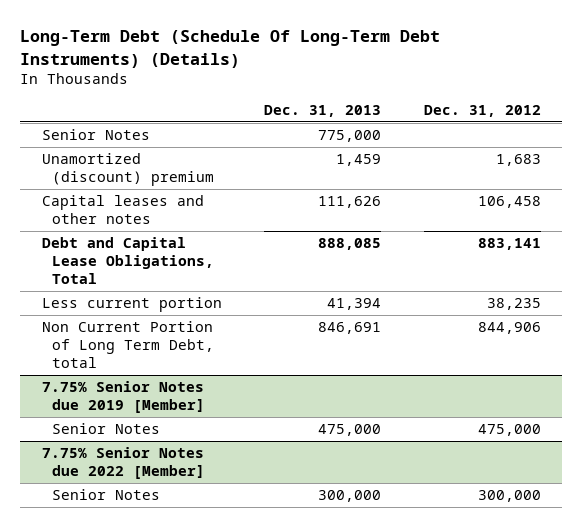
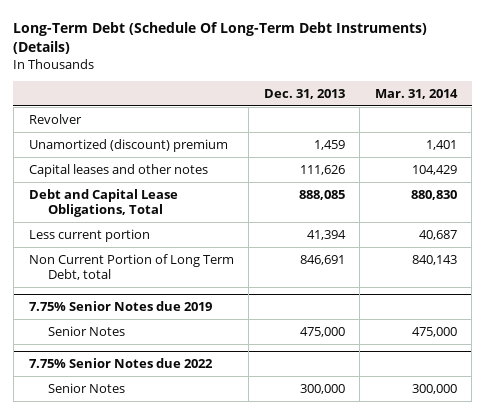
[424,105,542,118] Dec. 31, 2012 -> none
none -> [374,88,458,99] Mar. 31, 2014
[41,129,150,141] Senior Notes -> none
none -> [28,113,82,124] Revolver
[41,381,205,414] 7.75% Senior Notes due 2019 [Member] -> [28,301,212,312] 7.75% Senior Notes due 2019
[41,447,205,480] 7.75% Senior Notes due 2022 [Member] -> [28,358,213,369] 7.75% Senior Notes due 2022

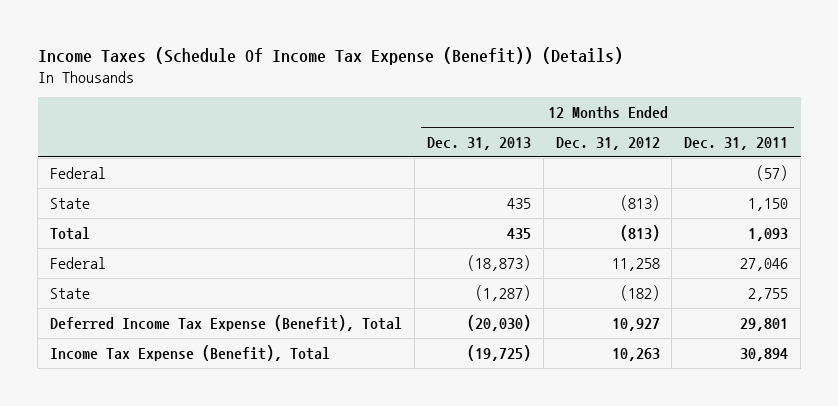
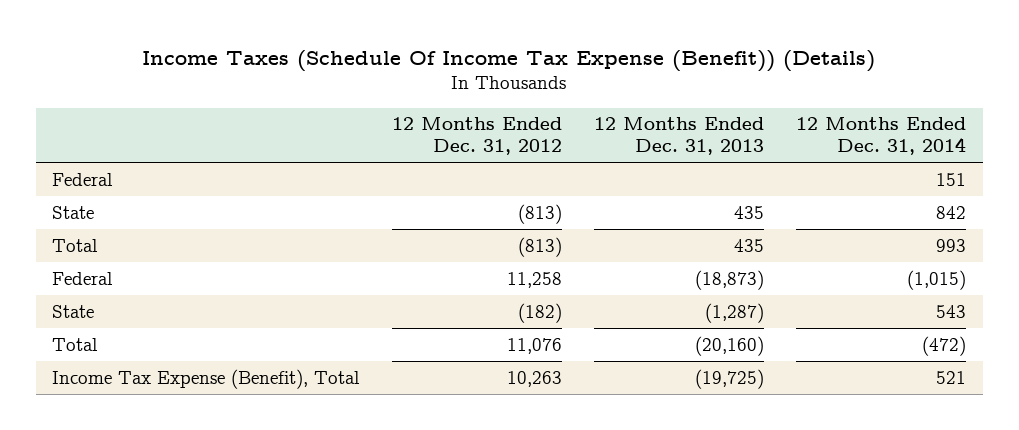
[684,136,789,150] Dec. 31, 2011 -> none
none -> [796,117,967,156] 12 Months Ended Dec. 31, 2014
[49,314,402,331] Deferred Income Tax Expense (Benefit), Total -> none
none -> [52,337,99,351] Total

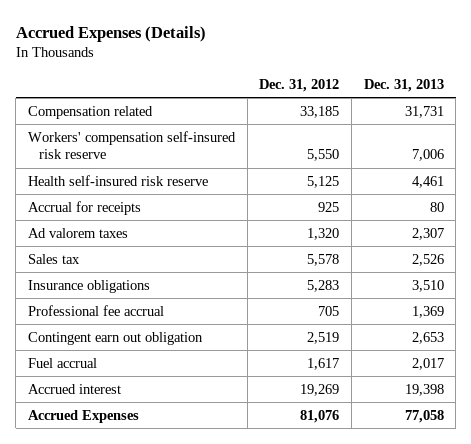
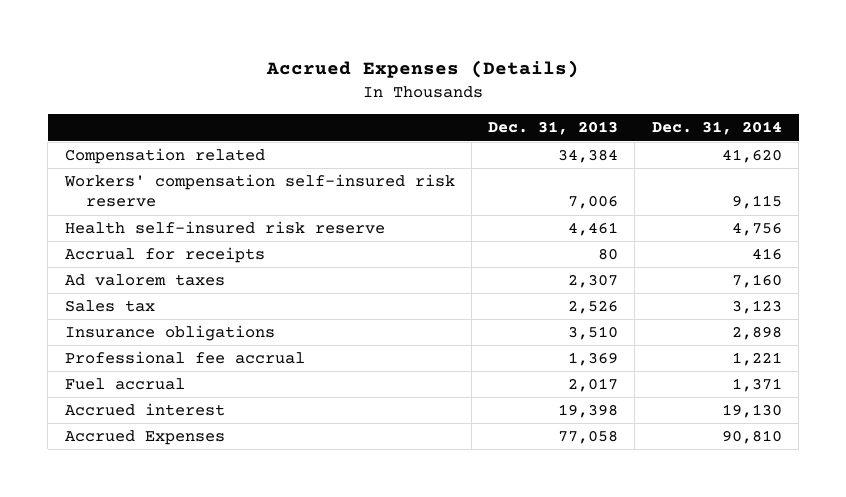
[259,78,340,92] Dec. 31, 2012 -> none
none -> [651,121,782,136] Dec. 31, 2014
[404,105,444,118] 31,731 -> [558,149,619,164] 34,384
[27,331,203,345] Contingent earn out obligation -> none

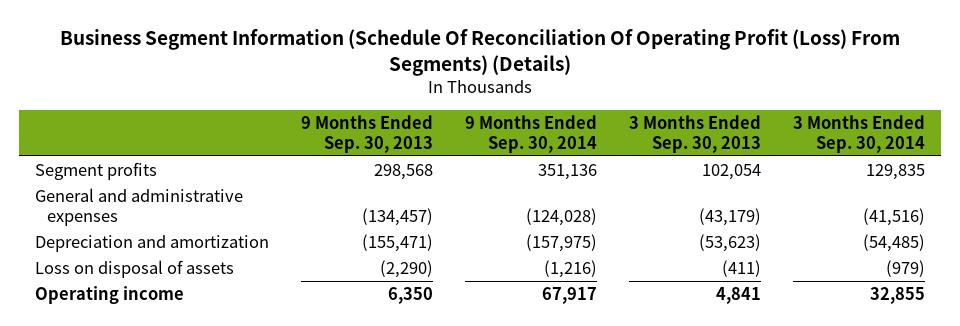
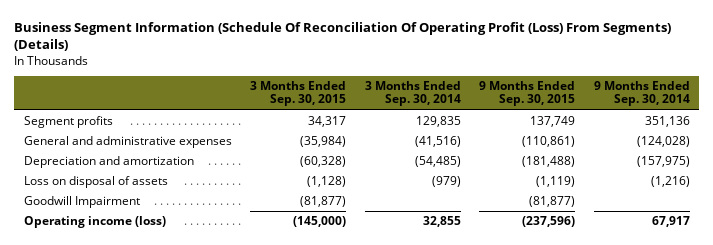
[301,114,434,153] 9 Months Ended Sep. 30, 2013 -> none
[628,114,761,153] 3 Months Ended Sep. 30, 2013 -> none
none -> [250,81,347,107] 3 Months Ended Sep. 30, 2015
none -> [479,81,576,107] 9 Months Ended Sep. 30, 2015
none -> [23,196,140,209] Goodwill Impairment
[35,285,185,304] Operating income -> [23,216,166,229] Operating income (loss)

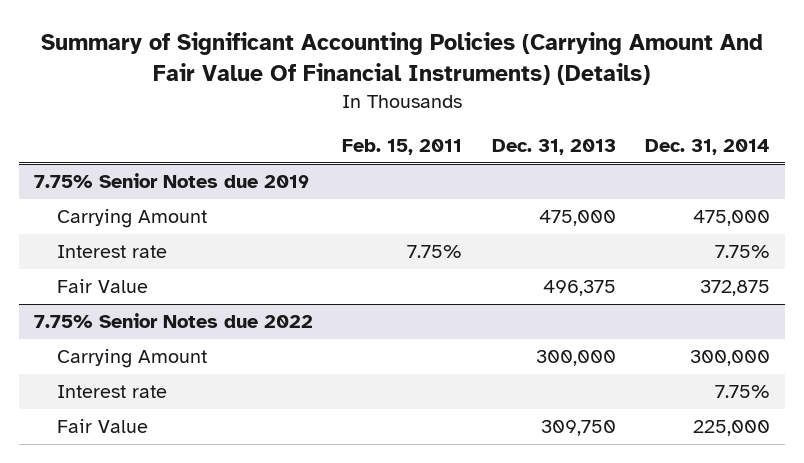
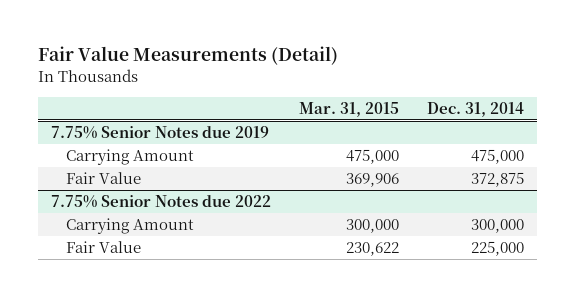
[41,32,764,86] Summary of Significant Accounting Policies (Carrying Amount And Fair Value Of Financial Instruments) (Details) -> [37,46,338,66] Fair Value Measurements (Detail)
[342,139,463,156] Feb. 15, 2011 -> none
[491,139,616,156] Dec. 31, 2013 -> none
none -> [299,101,400,117] Mar. 31, 2015
[56,245,167,259] Interest rate -> none
[56,385,167,399] Interest rate -> none

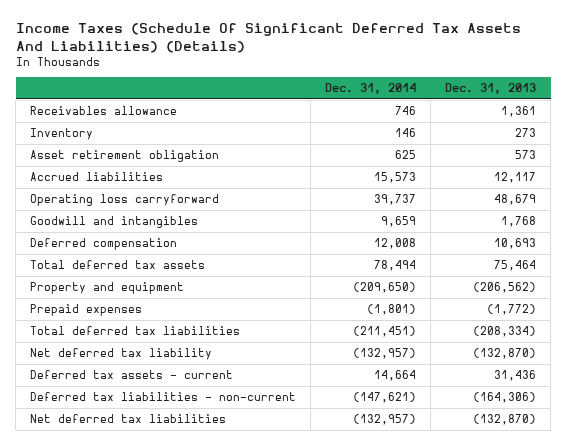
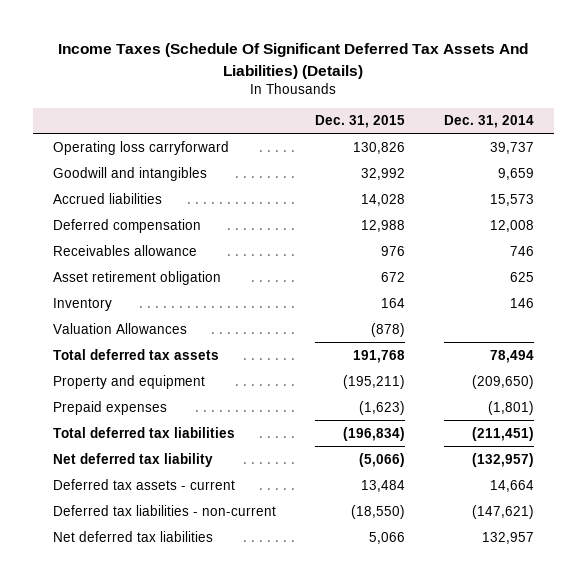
[445,83,537,95] Dec. 31, 2013 -> none
none -> [314,115,405,129] Dec. 31, 2015
[30,172,164,182] Accrued liabilities -> [52,192,162,204] Accrued liabilities
[30,106,178,116] Receivables allowance -> [52,244,197,256] Receivables allowance
[30,150,220,163] Asset retirement obligation -> [52,270,221,285] Asset retirement obligation
[30,128,94,141] Inventory -> [52,297,112,311] Inventory
none -> [52,322,187,334] Valuation Allowances
[353,414,417,426] (132,957) -> [481,531,534,544] 132,957

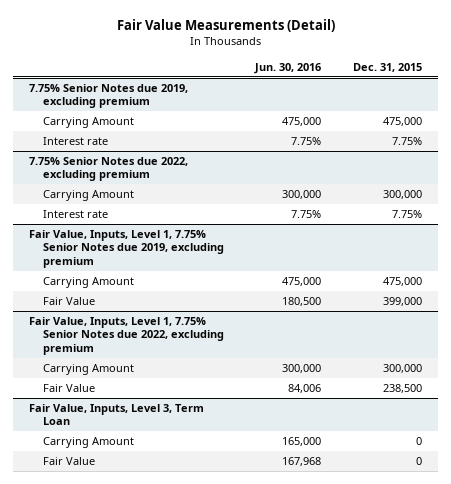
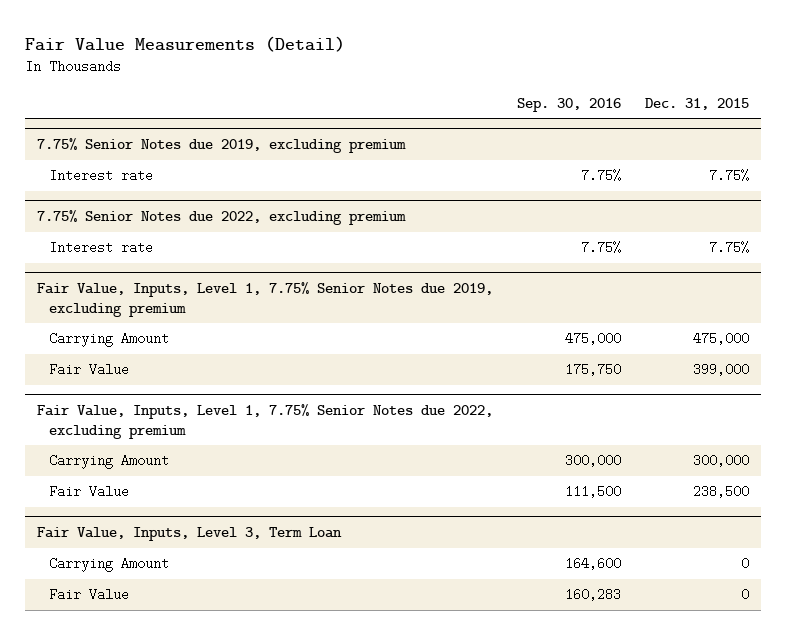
[254,62,322,74] Jun. 30, 2016 -> none
none -> [517,97,622,112] Sep. 30, 2016
[42,116,134,128] Carrying Amount -> none
[42,189,134,201] Carrying Amount -> none

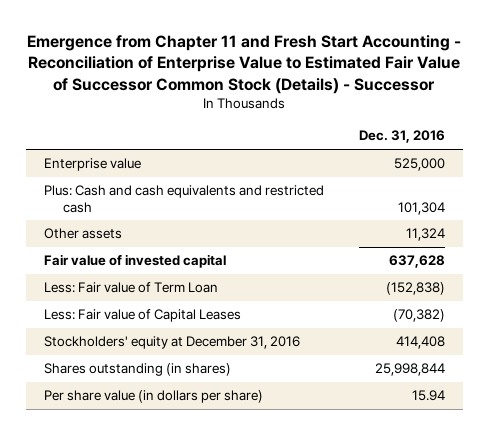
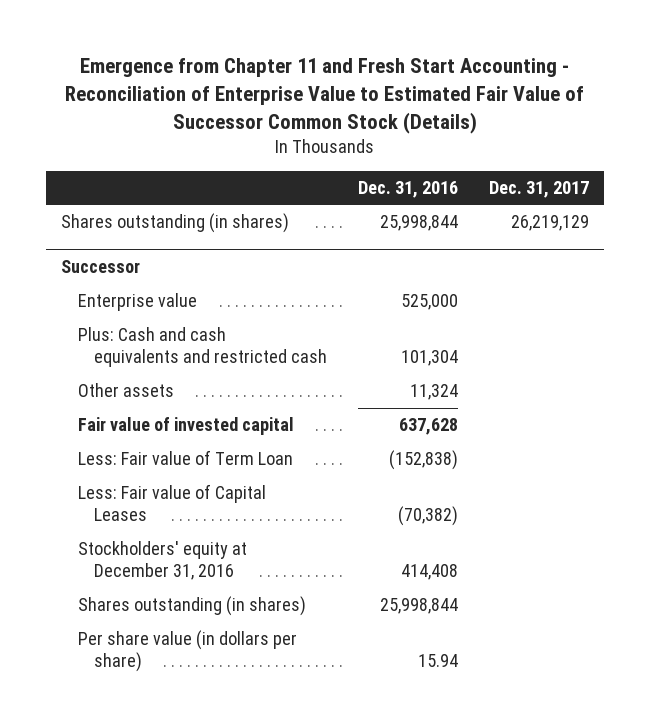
[27,35,462,94] Emergence from Chapter 11 and Fresh Start Accounting - Reconciliation of Enterprise Value to Estimated Fair Value of Successor Common Stock (Details) - Successor -> [64,58,584,134] Emergence from Chapter 11 and Fresh Start Accounting - Reconciliation of Enterprise Value to Estimated Fair Value of Successor Common Stock (Details)
none -> [488,180,589,198] Dec. 31, 2017
none -> [61,213,290,234] Shares outstanding (in shares)
none -> [61,260,141,274] Successor

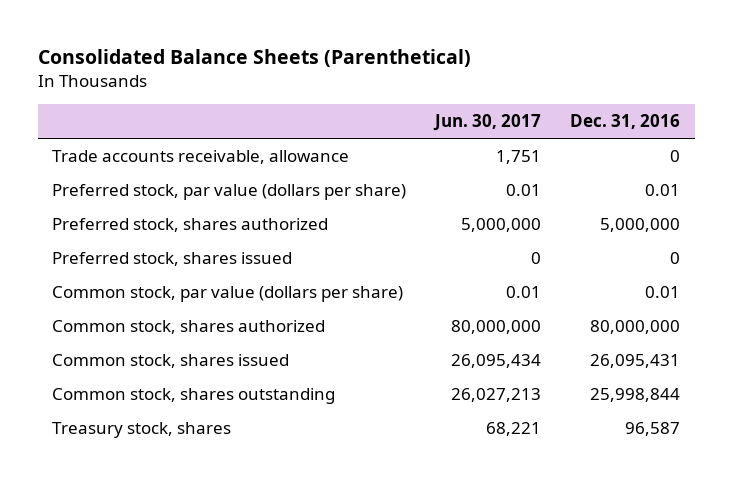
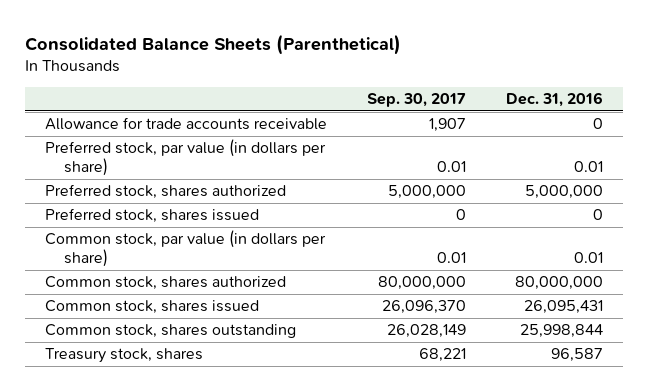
[433,114,542,132] Jun. 30, 2017 -> none
none -> [367,93,467,108] Sep. 30, 2017
[52,150,350,165] Trade accounts receivable, allowance -> [45,117,328,131] Allowance for trade accounts receivable
[52,184,407,201] Preferred stock, par value (dollars per share) -> [45,139,327,177] Preferred stock, par value (in dollars per share)
[52,286,404,303] Common stock, par value (dollars per share) -> [45,230,327,268] Common stock, par value (in dollars per share)

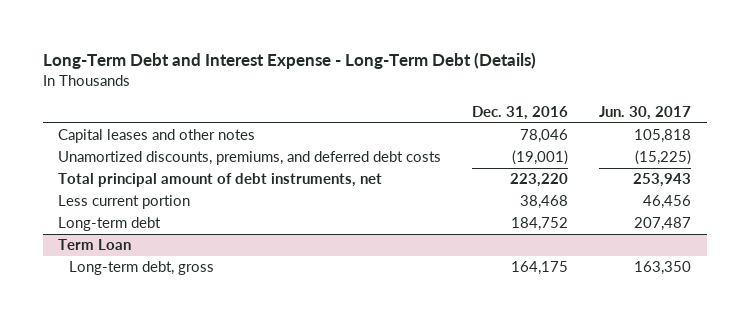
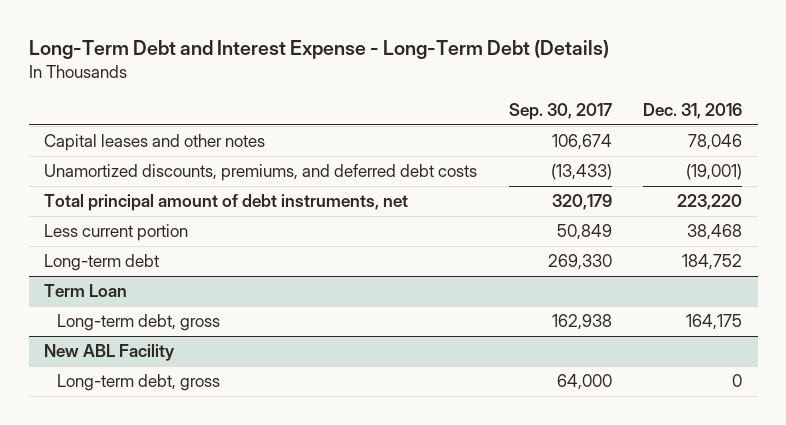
[599,106,692,121] Jun. 30, 2017 -> none
none -> [508,103,612,121] Sep. 30, 2017
none -> [44,343,176,361] New ABL Facility
none -> [57,373,221,391] Long-term debt, gross

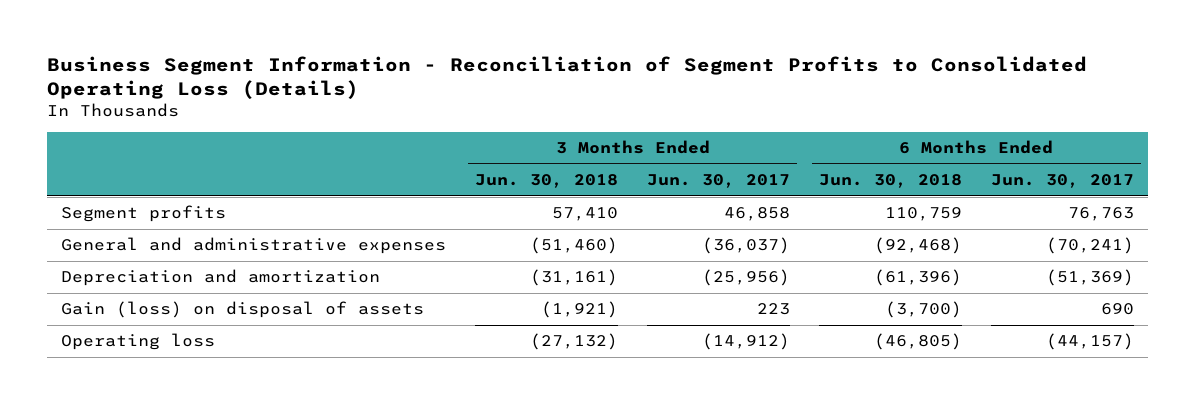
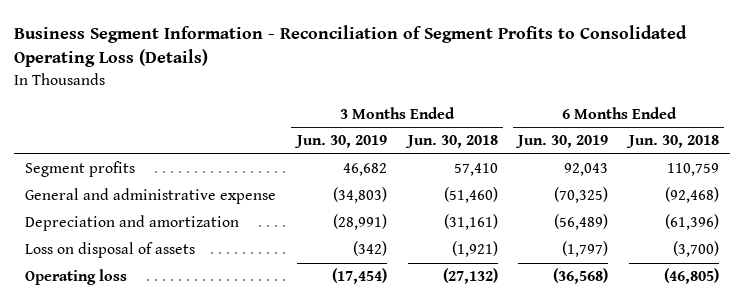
[646,174,790,189] Jun. 30, 2017 -> none
[990,174,1134,189] Jun. 30, 2017 -> none
none -> [293,135,387,149] Jun. 30, 2019
none -> [515,135,609,149] Jun. 30, 2019
[61,237,447,255] General and administrative expenses -> [24,188,276,205] General and administrative expense
[61,301,425,319] Gain (loss) on disposal of assets -> [24,242,195,259] Loss on disposal of assets

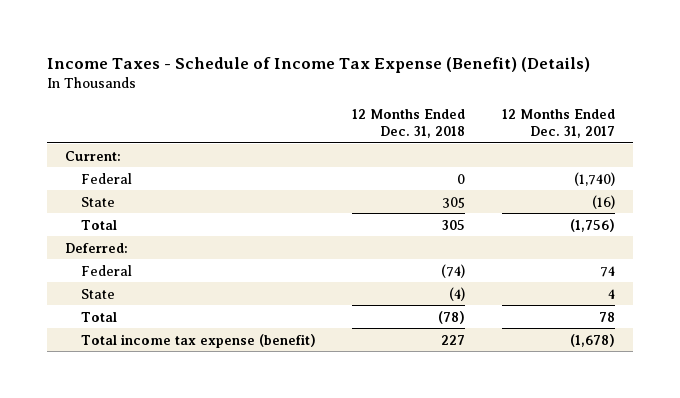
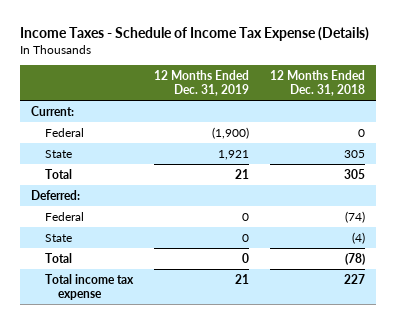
[47,57,591,74] Income Taxes - Schedule of Income Tax Expense (Benefit) (Details) -> [20,27,370,42] Income Taxes - Schedule of Income Tax Expense (Details)
[501,108,615,138] 12 Months Ended Dec. 31, 2017 -> none
none -> [153,69,249,97] 12 Months Ended Dec. 31, 2019
[81,333,317,348] Total income tax expense (benefit) -> [44,273,134,300] Total income tax expense

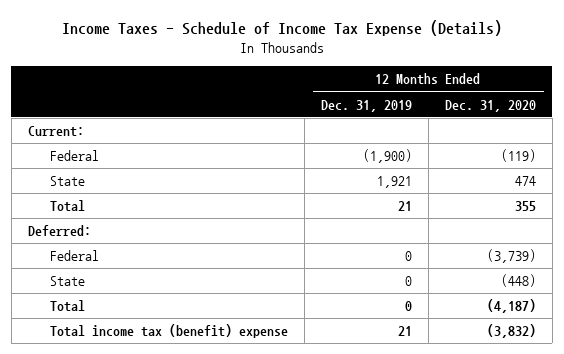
[270,69,366,97] 12 Months Ended Dec. 31, 2018 -> none
none -> [444,99,536,112] Dec. 31, 2020
[44,273,134,300] Total income tax expense -> [49,324,288,339] Total income tax (benefit) expense

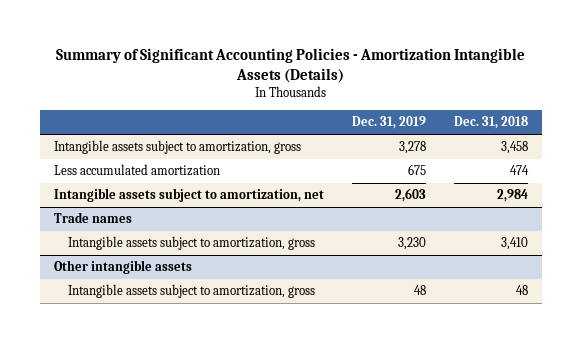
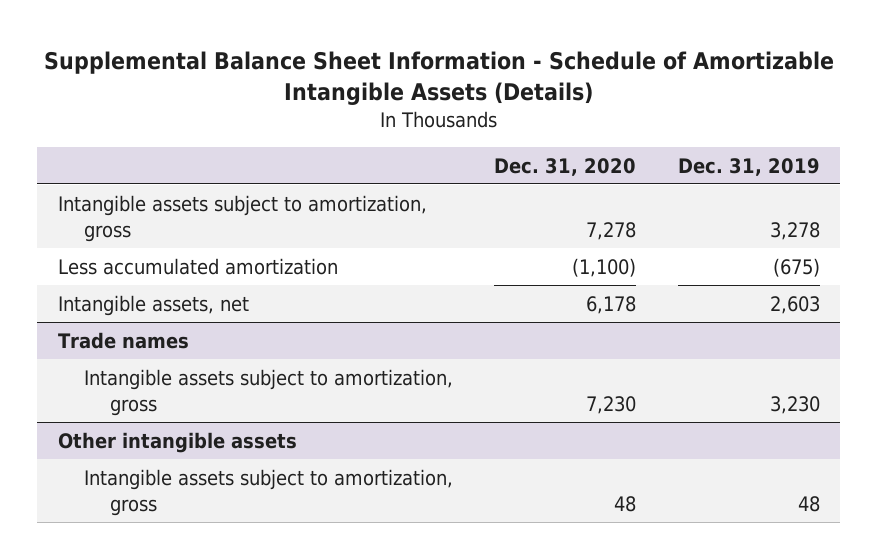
[55,47,525,83] Summary of Significant Accounting Policies - Amortization Intangible Assets (Details) -> [43,50,834,105] Supplemental Balance Sheet Information - Schedule of Amortizable Intangible Assets (Details)
[453,116,528,130] Dec. 31, 2018 -> none
none -> [494,157,637,176] Dec. 31, 2020
[407,164,426,176] 675 -> [772,257,820,277] (675)
[53,188,324,203] Intangible assets subject to amortization, net -> [58,294,250,316] Intangible assets, net

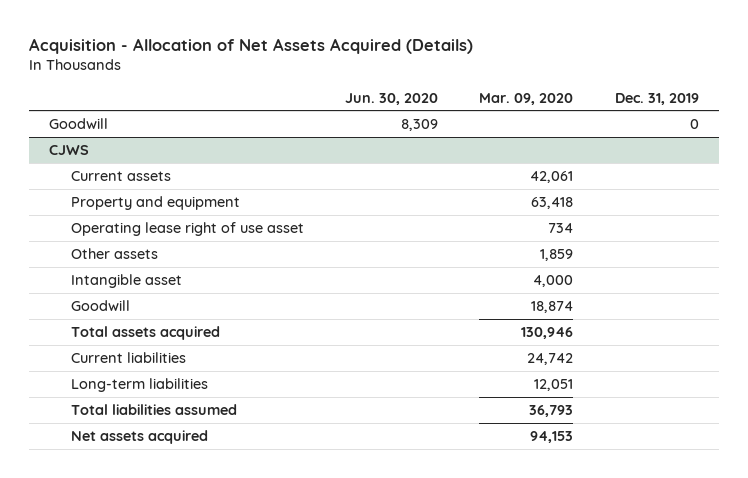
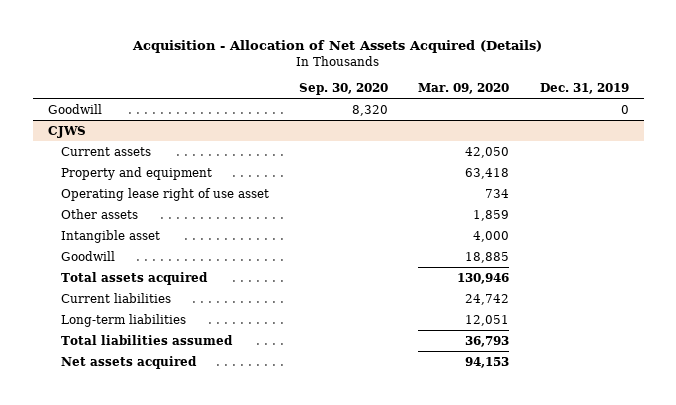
[344,92,438,105] Jun. 30, 2020 -> none
none -> [299,82,389,95] Sep. 30, 2020
[530,170,574,183] 42,061 -> [465,146,510,158] 42,050
[531,300,574,313] 18,874 -> [465,251,510,263] 18,885

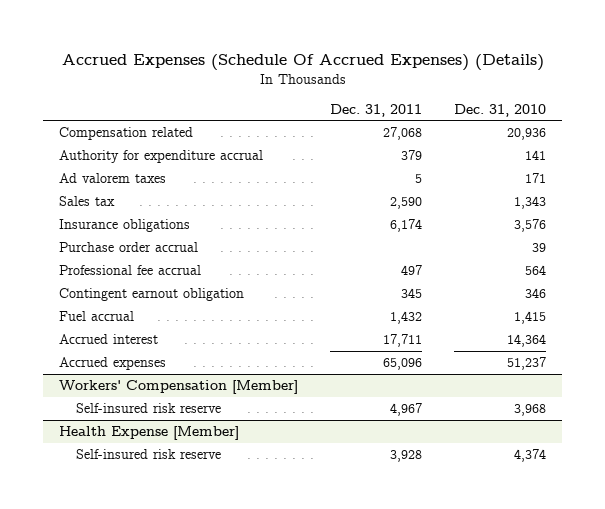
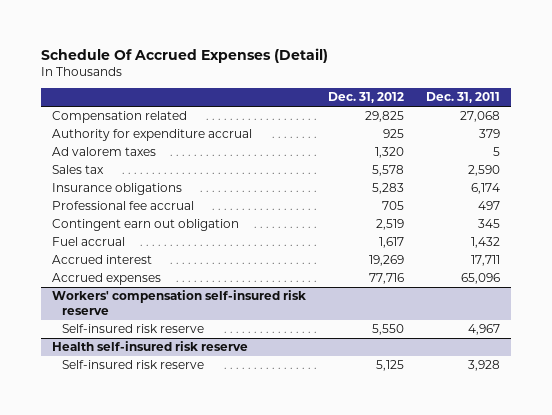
[61,53,544,71] Accrued Expenses (Schedule Of Accrued Expenses) (Details) -> [41,47,329,63] Schedule Of Accrued Expenses (Detail)
[453,103,546,117] Dec. 31, 2010 -> none
none -> [328,92,405,104] Dec. 31, 2012
[59,242,199,253] Purchase order accrual -> none
[59,288,245,302] Contingent earnout obligation -> [52,219,240,232] Contingent earn out obligation
[59,380,299,395] Workers' Compensation [Member] -> none
none -> [52,290,307,316] Workers' compensation self-insured risk reserve
[59,426,240,441] Health Expense [Member] -> none
none -> [52,341,249,352] Health self-insured risk reserve

